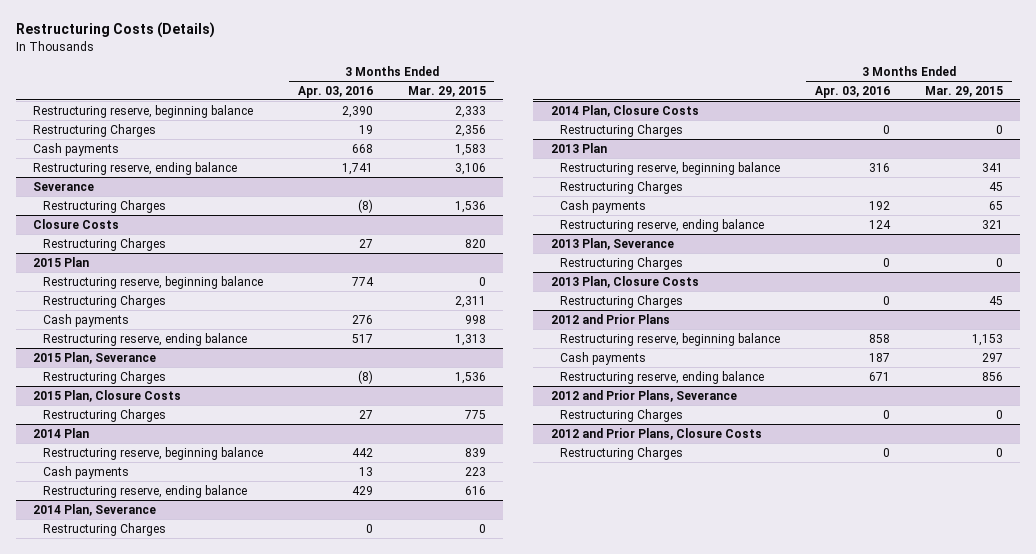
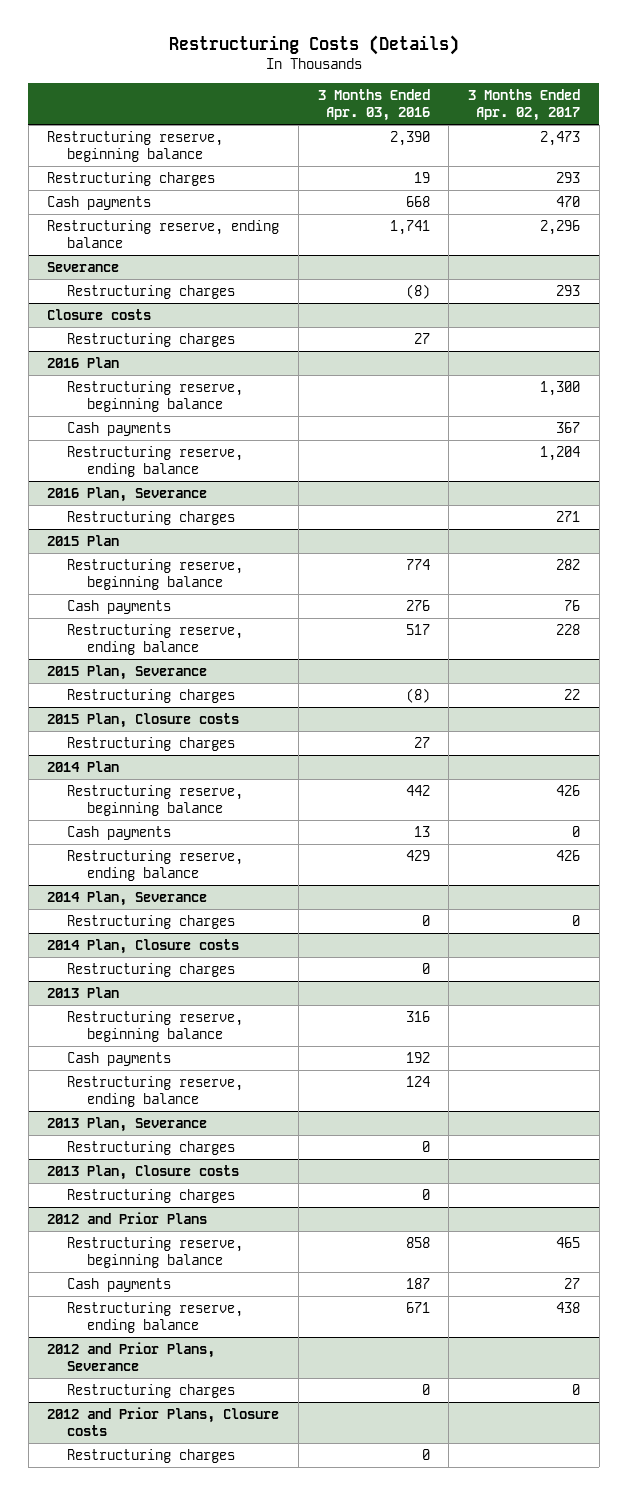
[407,85,486,97] Mar. 29, 2015 -> none
none -> [467,89,580,122] 3 Months Ended Apr. 02, 2017
[33,123,157,137] Restructuring Charges -> [47,171,216,186] Restructuring charges
[42,199,166,213] Restructuring Charges -> [67,284,236,299] Restructuring charges
[33,218,120,229] Closure Costs -> [47,308,152,320] Closure costs
[42,237,166,251] Restructuring Charges -> [67,332,236,347] Restructuring charges
none -> [47,356,120,368] 2016 Plan
none -> [67,380,244,412] Restructuring reserve, beginning balance
none -> [67,421,172,436] Cash payments
none -> [67,445,244,477] Restructuring reserve, ending balance
none -> [47,486,208,502] 2016 Plan, Severance
none -> [67,510,236,525] Restructuring charges
[42,294,166,308] Restructuring Charges -> none
[42,370,166,384] Restructuring Charges -> [67,688,236,703] Restructuring charges
[33,389,182,402] 2015 Plan, Closure Costs -> [47,712,240,728] 2015 Plan, Closure costs
[42,408,166,422] Restructuring Charges -> [67,736,236,751] Restructuring charges
[42,522,166,536] Restructuring Charges -> [67,914,236,929] Restructuring charges
[550,104,699,117] 2014 Plan, Closure Costs -> [47,938,240,954] 2014 Plan, Closure costs
[559,123,683,137] Restructuring Charges -> [67,962,236,977] Restructuring charges
[559,180,683,194] Restructuring Charges -> none
[559,256,683,270] Restructuring Charges -> [67,1140,236,1155] Restructuring charges
[550,275,699,288] 2013 Plan, Closure Costs -> [47,1164,240,1180] 2013 Plan, Closure costs
[559,294,683,308] Restructuring Charges -> [67,1188,236,1203] Restructuring charges
[559,408,683,422] Restructuring Charges -> [67,1383,236,1398] Restructuring charges
[550,427,762,440] 2012 and Prior Plans, Closure Costs -> [47,1406,280,1436] 2012 and Prior Plans, Closure costs
[559,446,683,460] Restructuring Charges -> [67,1448,236,1463] Restructuring charges

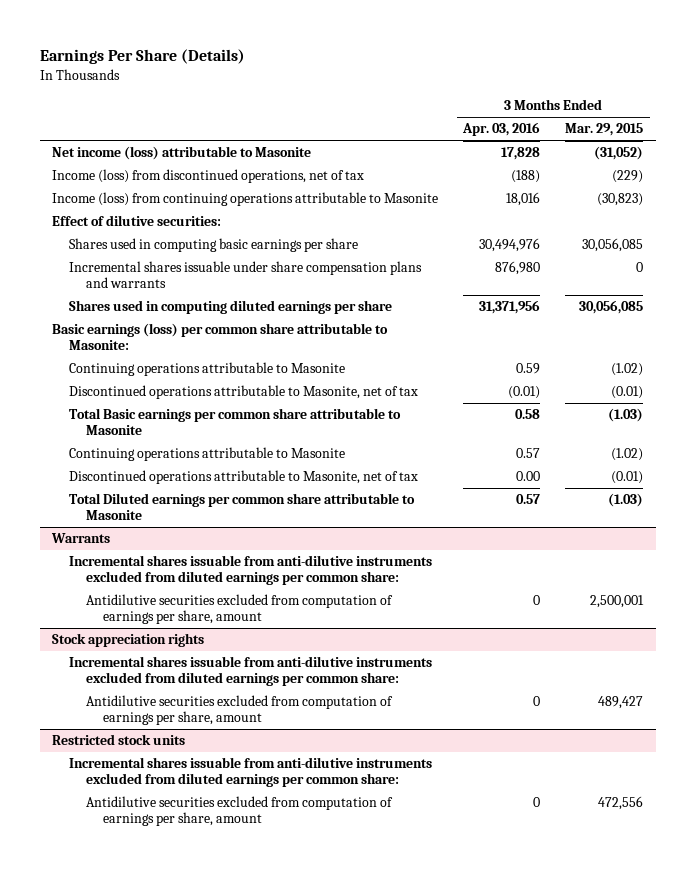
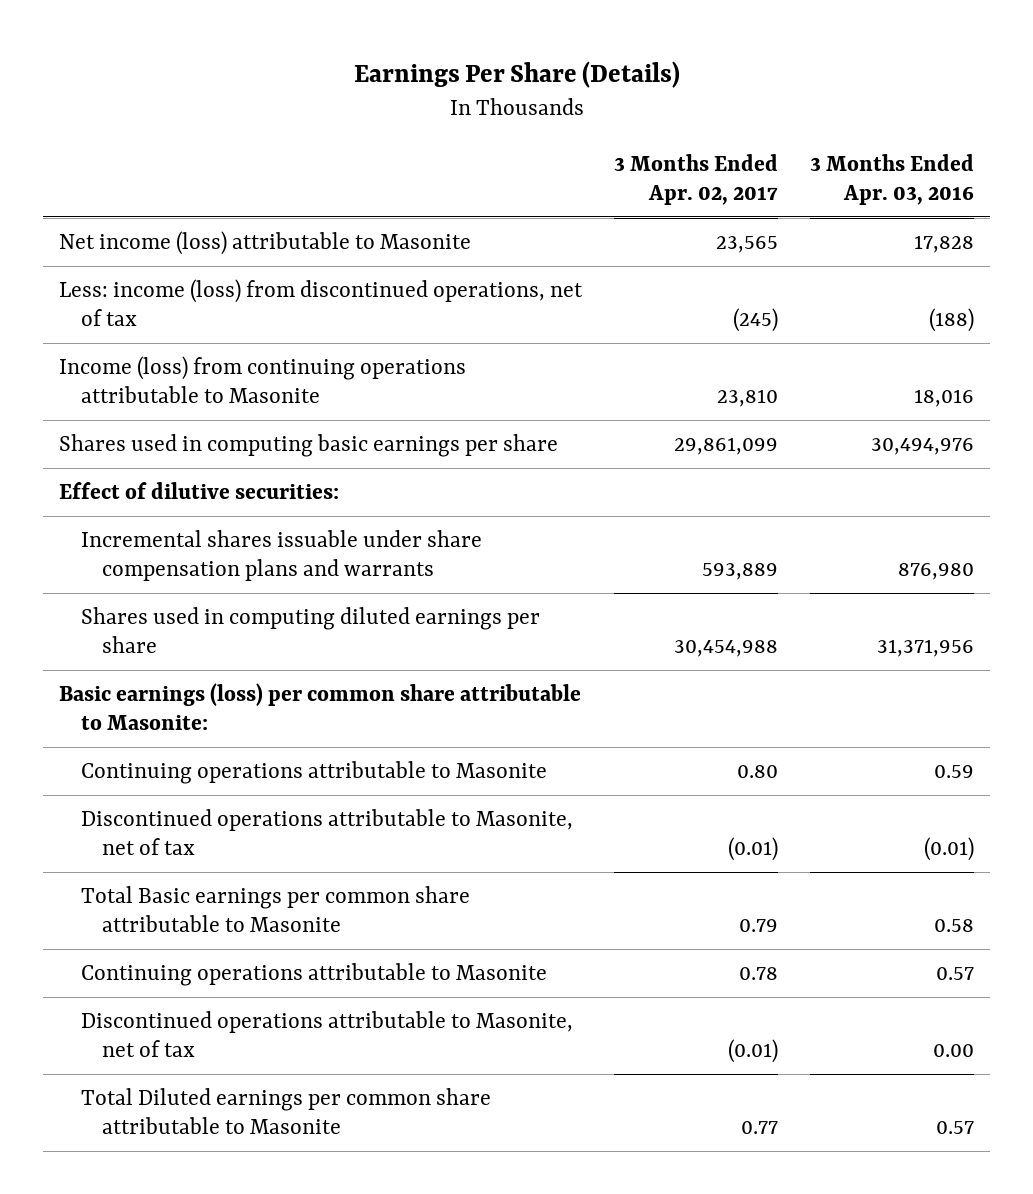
[565,123,644,137] Mar. 29, 2015 -> none
none -> [614,153,779,205] 3 Months Ended Apr. 02, 2017
[52,169,365,184] Income (loss) from discontinued operations, net of tax -> [59,279,584,327] Less: income (loss) from discontinued operations, net of tax
[52,215,222,227] Effect of dilutive securities: -> [59,482,340,500] Effect of dilutive securities:
[51,533,111,544] Warrants -> none
[69,555,433,586] Incremental shares issuable from anti-dilutive instruments excluded from diluted earnings per common share: -> none
[86,594,394,625] Antidilutive securities excluded from computation of earnings per share, amount -> none
[52,633,205,648] Stock appreciation rights -> none
[69,656,433,687] Incremental shares issuable from anti-dilutive instruments excluded from diluted earnings per common share: -> none
[86,695,394,726] Antidilutive securities excluded from computation of earnings per share, amount -> none
[52,734,186,746] Restricted stock units -> none
[69,757,433,788] Incremental shares issuable from anti-dilutive instruments excluded from diluted earnings per common share: -> none
[86,796,394,827] Antidilutive securities excluded from computation of earnings per share, amount -> none

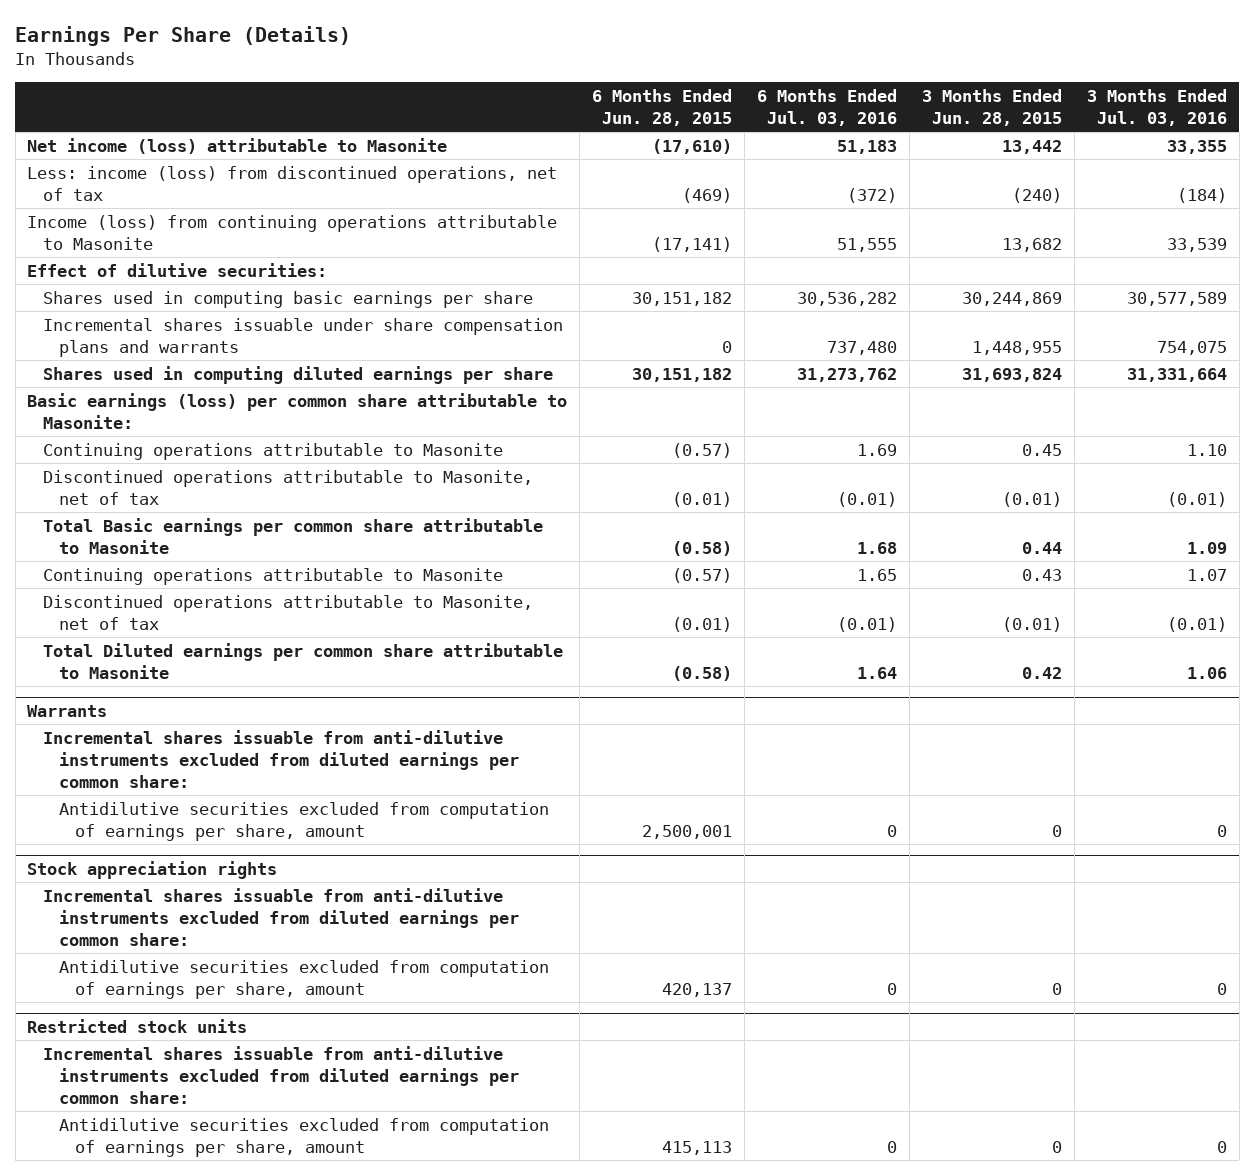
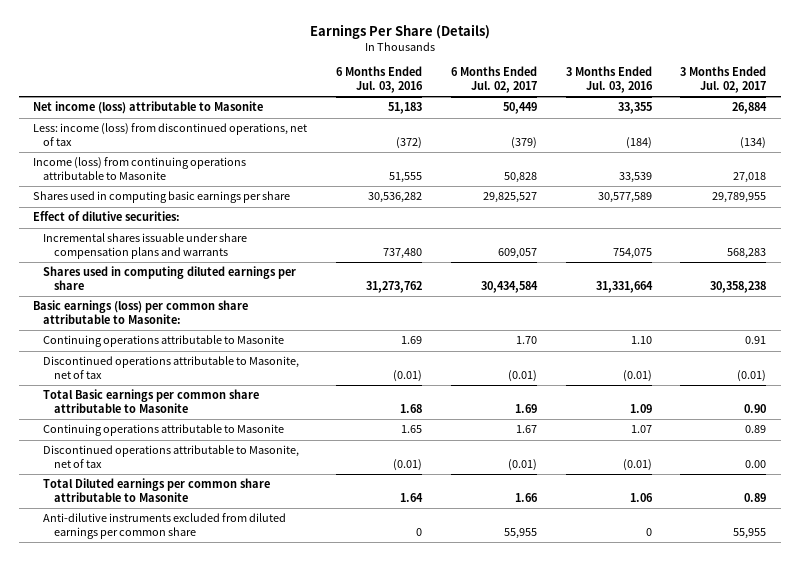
[592,88,733,127] 6 Months Ended Jun. 28, 2015 -> none
[922,88,1063,127] 3 Months Ended Jun. 28, 2015 -> none
none -> [450,66,537,93] 6 Months Ended Jul. 02, 2017
none -> [680,66,767,93] 3 Months Ended Jul. 02, 2017
[27,262,328,277] Effect of dilutive securities: -> [32,211,180,222] Effect of dilutive securities:
[27,704,108,717] Warrants -> none
[43,729,519,789] Incremental shares issuable from anti-dilutive instruments excluded from diluted earnings per common share: -> none
[27,860,278,879] Stock appreciation rights -> none
[43,887,519,947] Incremental shares issuable from anti-dilutive instruments excluded from diluted earnings per common share: -> none
[58,959,549,999] Antidilutive securities excluded from computation of earnings per share, amount -> none
[27,1018,248,1033] Restricted stock units -> none
[43,1045,519,1105] Incremental shares issuable from anti-dilutive instruments excluded from diluted earnings per common share: -> none
[58,1117,549,1157] Antidilutive securities excluded from computation of earnings per share, amount -> none
[58,801,549,841] Antidilutive securities excluded from computation of earnings per share, amount -> [43,513,287,540] Anti-dilutive instruments excluded from diluted earnings per common share

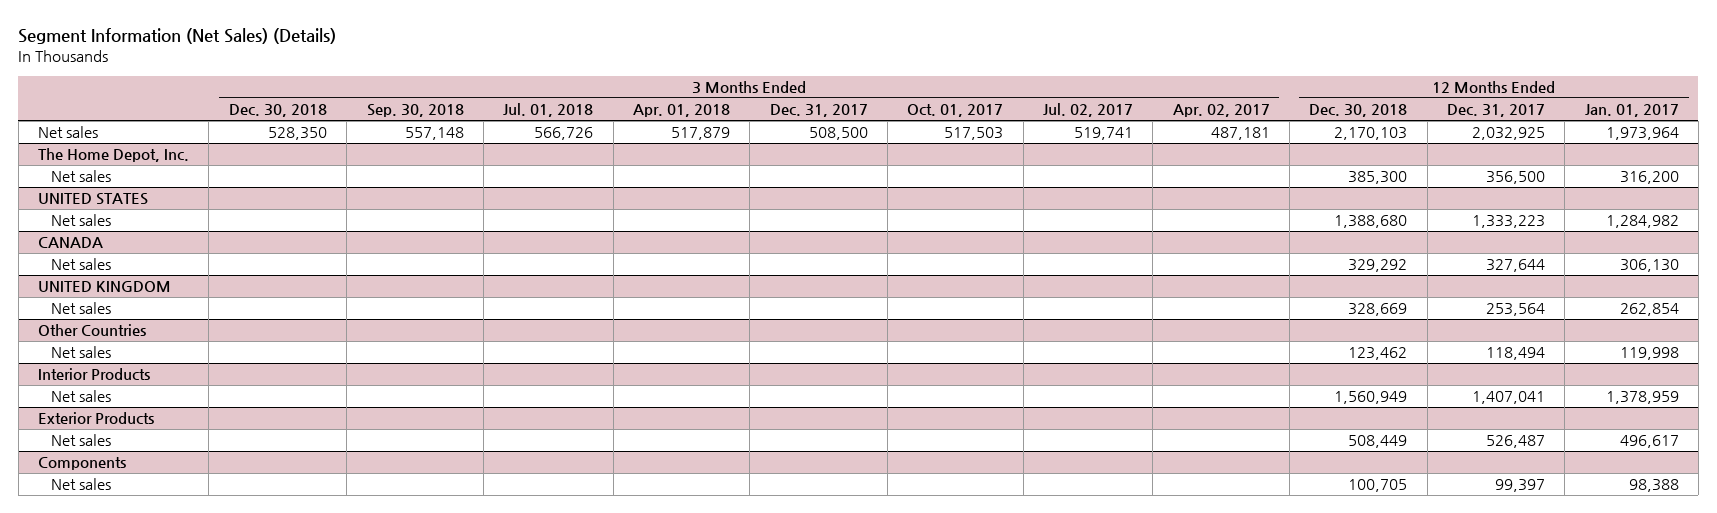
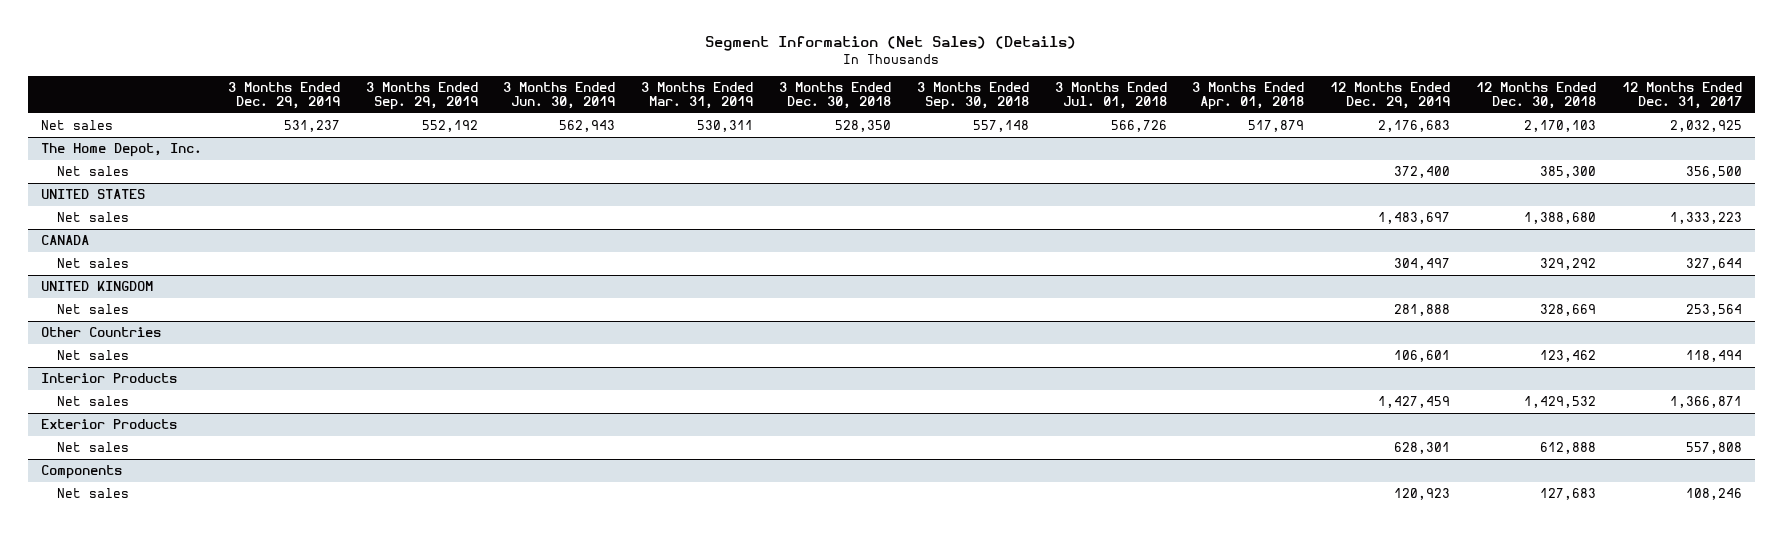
[769,104,868,118] Dec. 31, 2017 -> none
[907,104,1004,118] Oct. 01, 2017 -> none
[1042,103,1133,118] Jul. 02, 2017 -> none
[1172,104,1270,118] Apr. 02, 2017 -> none
[1584,104,1679,118] Jan. 01, 2017 -> none
none -> [227,81,340,110] 3 Months Ended Dec. 29, 2019
none -> [365,81,478,111] 3 Months Ended Sep. 29, 2019
none -> [503,81,616,110] 3 Months Ended Jun. 30, 2019
none -> [641,81,754,110] 3 Months Ended Mar. 31, 2019
none -> [1330,81,1451,110] 12 Months Ended Dec. 29, 2019
[1334,391,1408,405] 1,560,949 -> [1524,395,1597,408] 1,429,532
[1471,391,1545,405] 1,407,041 -> [1669,395,1742,408] 1,366,871
[1348,435,1408,449] 508,449 -> [1540,441,1597,454] 612,888
[1485,435,1545,449] 526,487 -> [1685,441,1742,454] 557,808
[1348,479,1408,493] 100,705 -> [1540,487,1597,500] 127,683
[1494,479,1545,493] 99,397 -> [1685,487,1742,500] 108,246

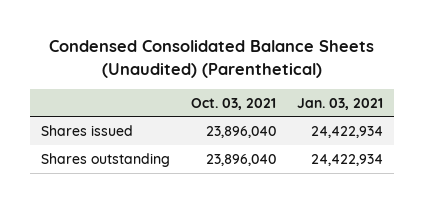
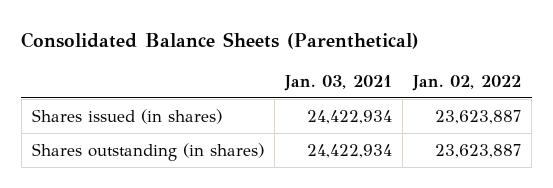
[48,40,374,78] Condensed Consolidated Balance Sheets (Unaudited) (Parenthetical) -> [21,32,420,50] Consolidated Balance Sheets (Parenthetical)
[190,97,276,110] Oct. 03, 2021 -> none
none -> [412,74,522,91] Jan. 02, 2022
[40,124,133,136] Shares issued -> [31,108,222,124] Shares issued (in shares)
[40,152,170,167] Shares outstanding -> [31,142,264,161] Shares outstanding (in shares)

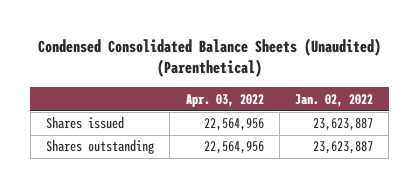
[21,32,420,50] Consolidated Balance Sheets (Parenthetical) -> [37,37,381,78] Condensed Consolidated Balance Sheets (Unaudited) (Parenthetical)
[283,74,392,91] Jan. 03, 2021 -> none
none -> [185,93,264,107] Apr. 03, 2022
[31,108,222,124] Shares issued (in shares) -> [46,116,125,130] Shares issued
[31,142,264,161] Shares outstanding (in shares) -> [46,139,155,155] Shares outstanding

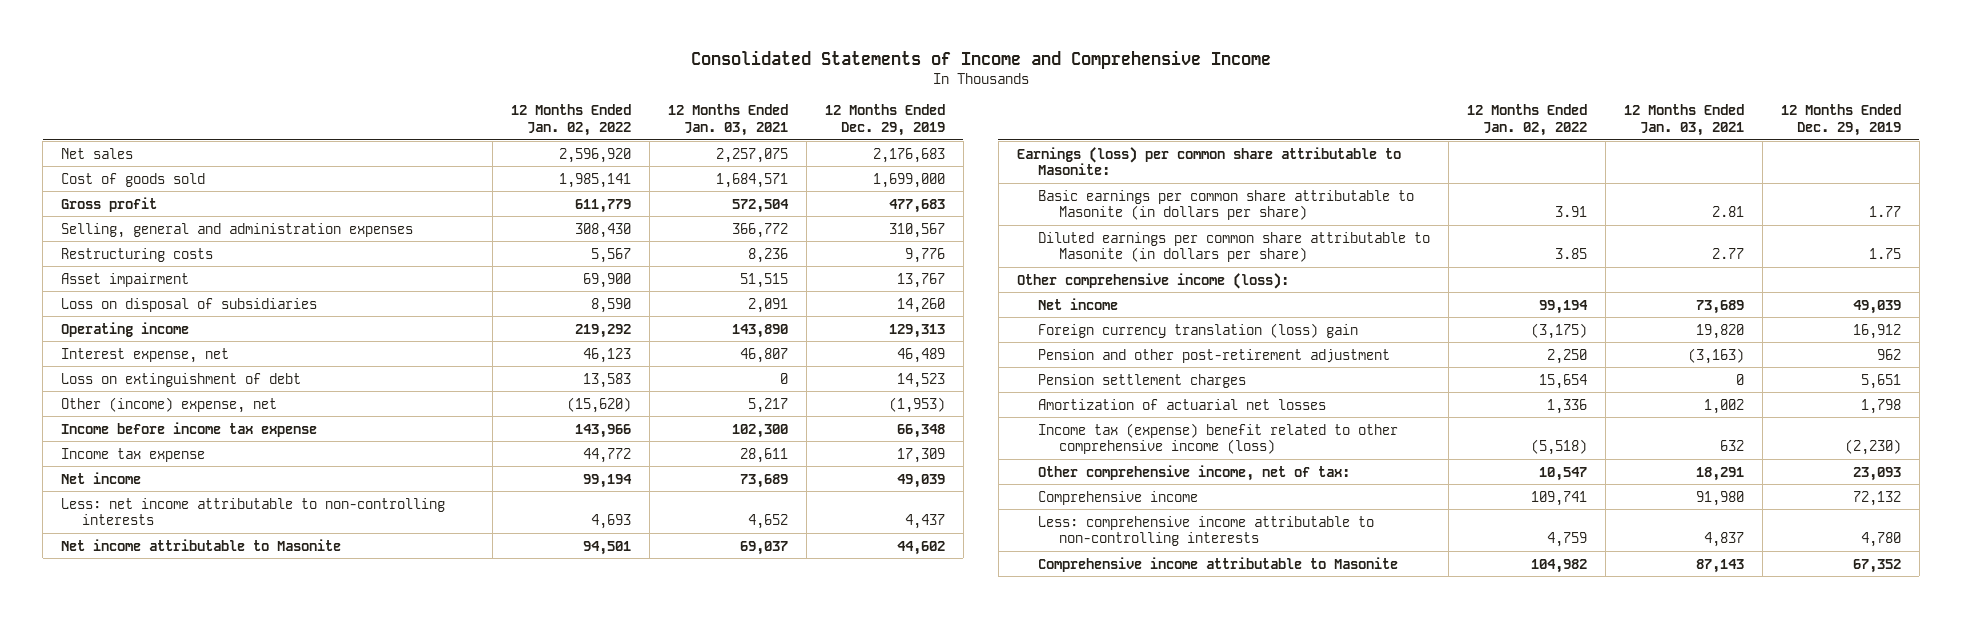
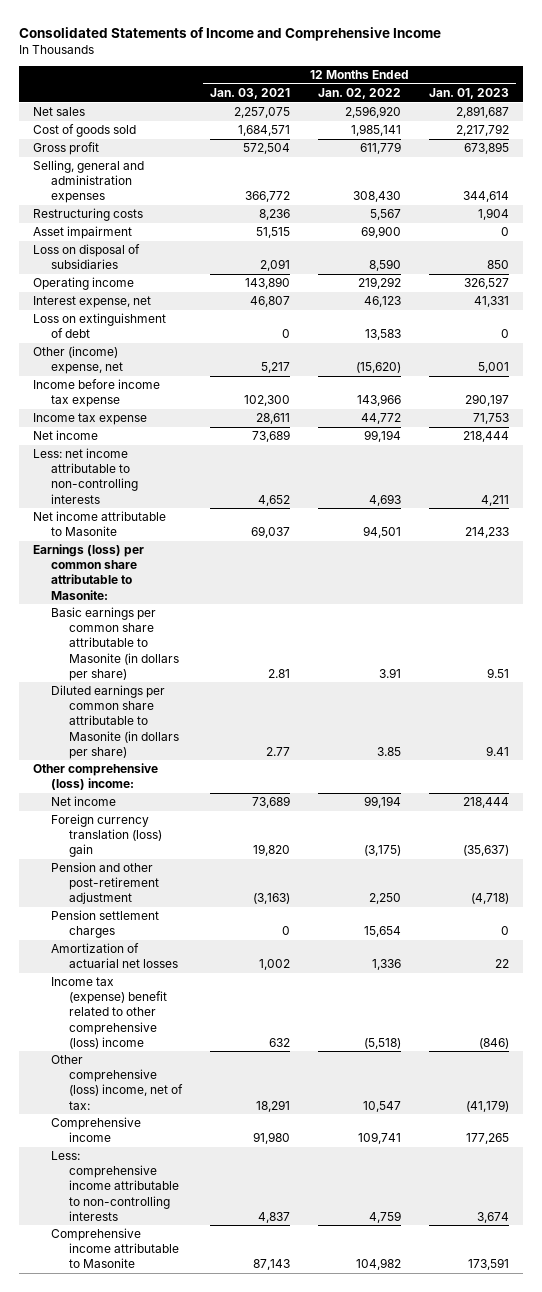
[824,104,945,137] 12 Months Ended Dec. 29, 2019 -> none
none -> [429,88,510,100] Jan. 01, 2023
[1016,272,1289,289] Other comprehensive income (loss): -> [33,763,159,791] Other comprehensive (loss) income:
[1037,422,1398,455] Income tax (expense) benefit related to other comprehensive income (loss) -> [51,977,168,1049] Income tax (expense) benefit related to other comprehensive (loss) income
[1037,464,1350,481] Other comprehensive income, net of tax: -> [51,1055,184,1110] Other comprehensive (loss) income, net of tax:

